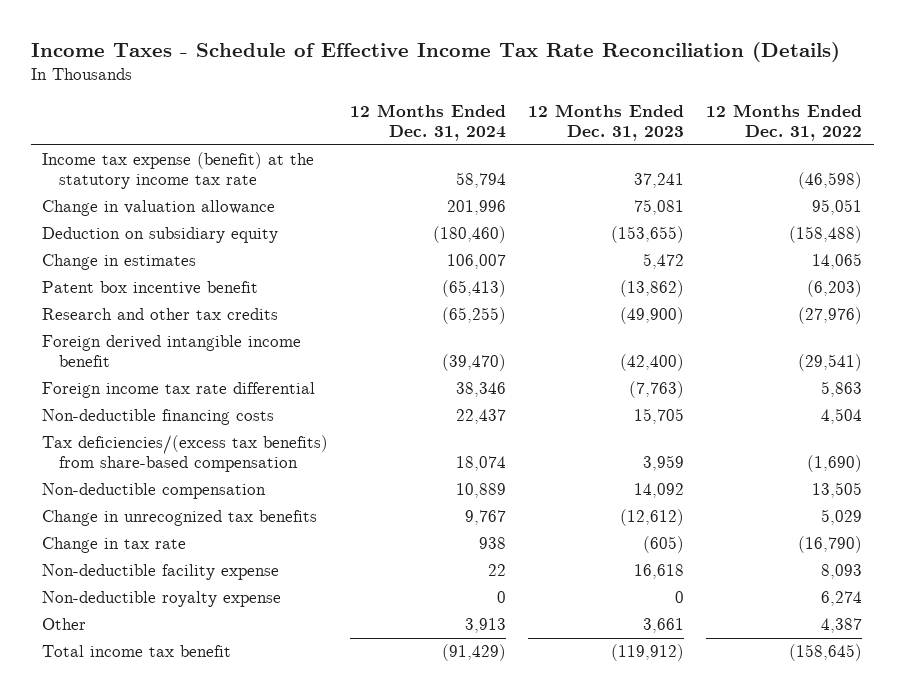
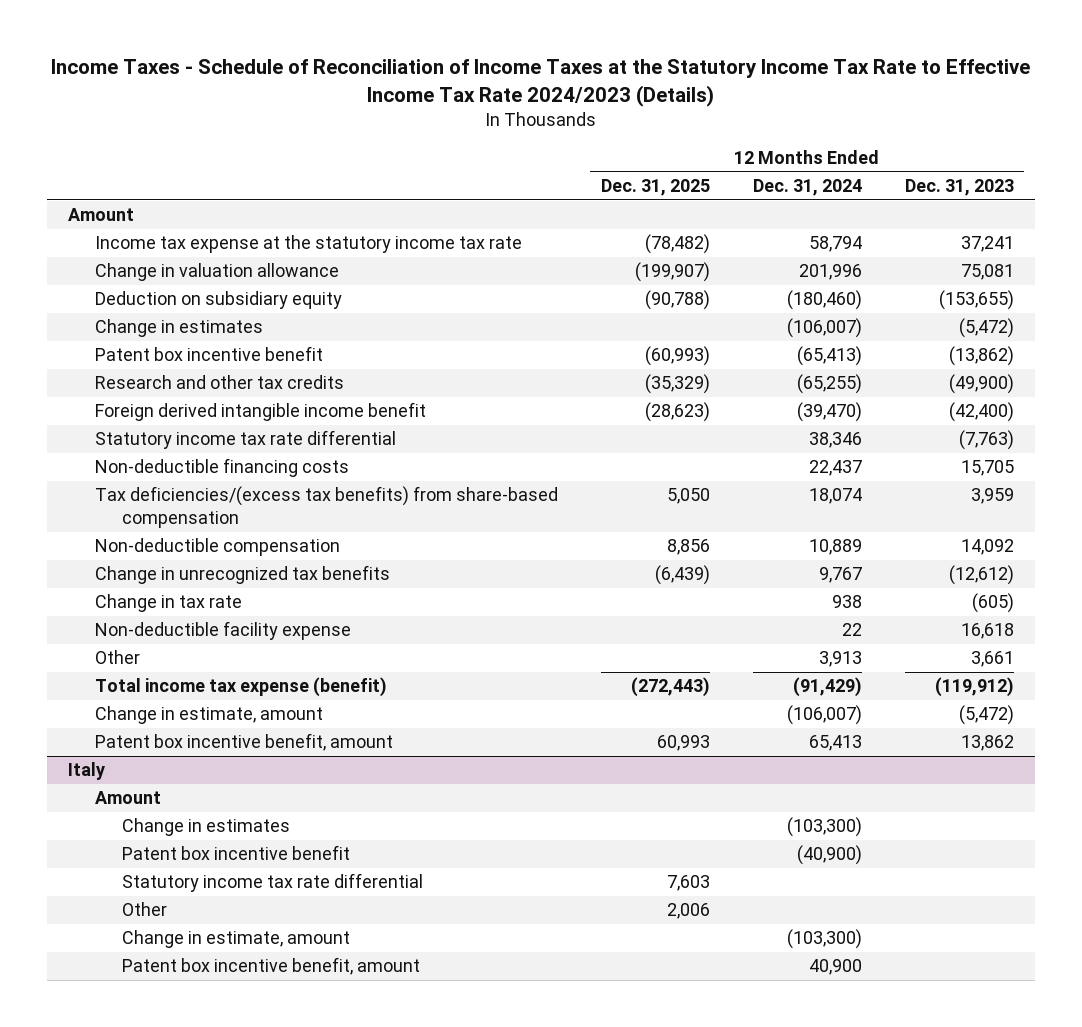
[30,42,840,63] Income Taxes - Schedule of Effective Income Tax Rate Reconciliation (Details) -> [50,59,1030,107] Income Taxes - Schedule of Reconciliation of Income Taxes at the Statutory Income Tax Rate to Effective Income Tax Rate 2024/2023 (Details)
[706,104,863,141] 12 Months Ended Dec. 31, 2022 -> none
none -> [600,179,710,197] Dec. 31, 2025
none -> [68,208,135,222] Amount
[41,152,314,190] Income tax expense (benefit) at the statutory income tax rate -> [95,235,523,254] Income tax expense at the statutory income tax rate
[446,254,506,270] 106,007 -> [786,318,862,339] (106,007)
[643,253,685,270] 5,472 -> [958,318,1014,339] (5,472)
[41,382,315,399] Foreign income tax rate differential -> [95,430,397,450] Statutory income tax rate differential
[41,591,281,608] Non-deductible royalty expense -> none
[41,645,231,658] Total income tax benefit -> [95,677,388,698] Total income tax expense (benefit)
none -> [95,706,324,725] Change in estimate, amount
none -> [95,733,394,752] Patent box incentive benefit, amount
none -> [68,762,106,781] Italy
none -> [95,791,162,805] Amount
none -> [122,818,291,837] Change in estimates
none -> [122,845,351,861] Patent box incentive benefit
none -> [122,873,424,893] Statutory income tax rate differential
none -> [122,902,168,917] Other
none -> [122,930,351,949] Change in estimate, amount
none -> [122,957,421,976] Patent box incentive benefit, amount

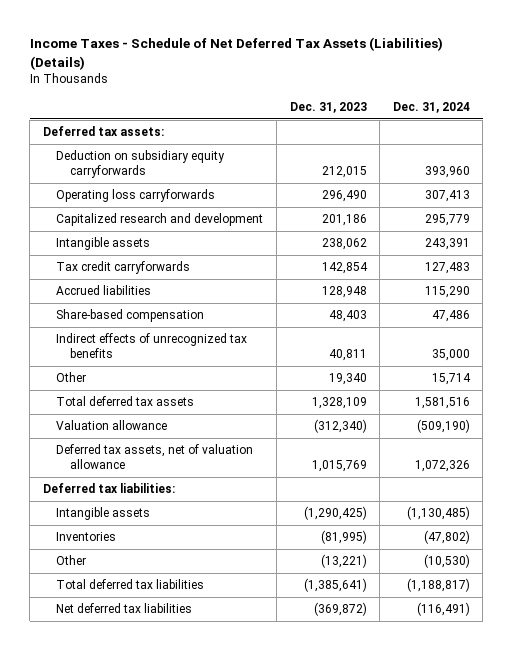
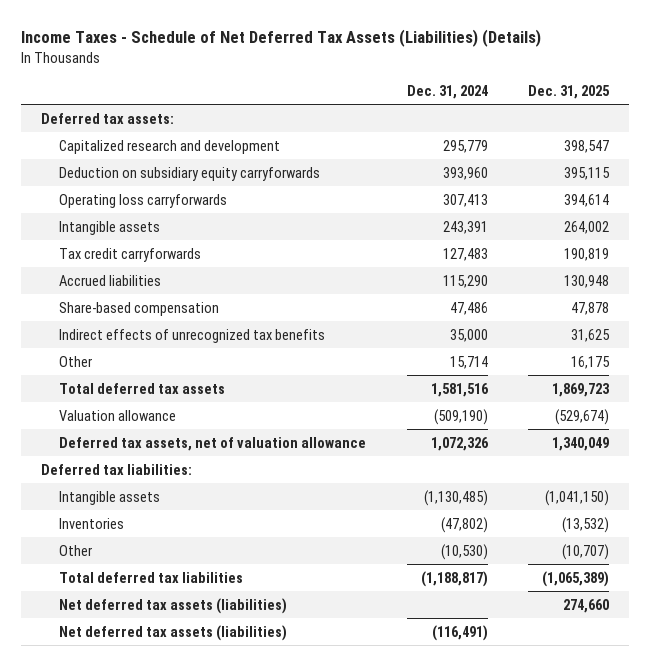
[289,102,367,114] Dec. 31, 2023 -> none
none -> [528,84,611,99] Dec. 31, 2025
[56,213,264,227] Capitalized research and development -> [59,139,281,154] Capitalized research and development
none -> [59,597,288,614] Net deferred tax assets (liabilities)
[56,603,193,614] Net deferred tax liabilities -> [59,624,288,641] Net deferred tax assets (liabilities)

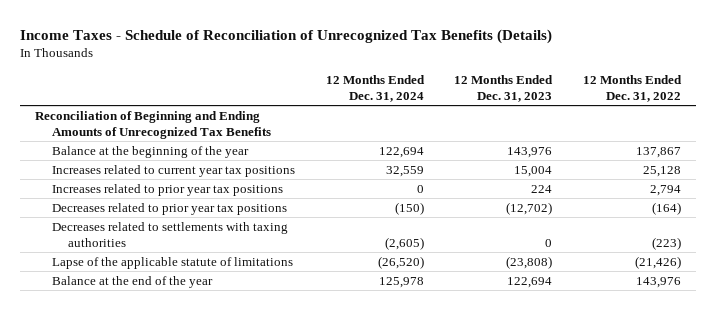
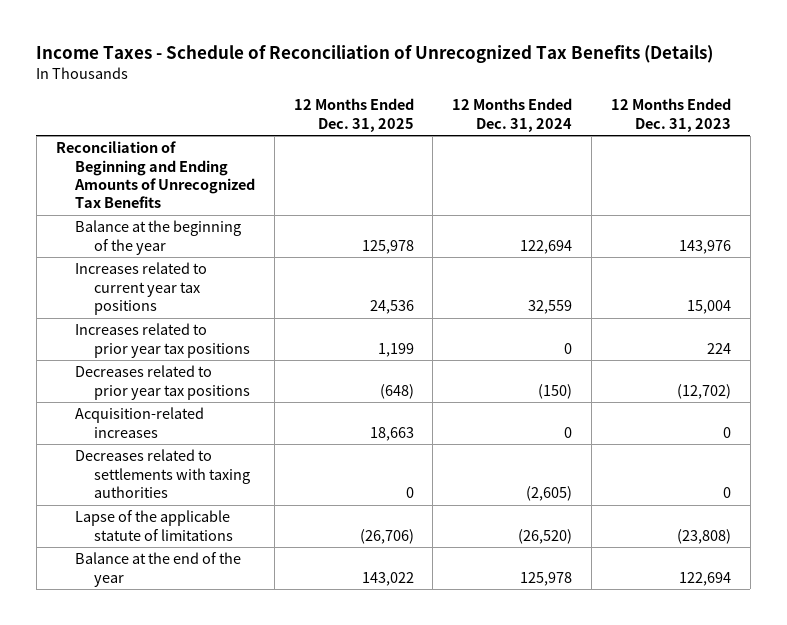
[582,74,682,102] 12 Months Ended Dec. 31, 2022 -> none
none -> [293,98,414,132] 12 Months Ended Dec. 31, 2025
none -> [74,407,204,438] Acquisition-related increases

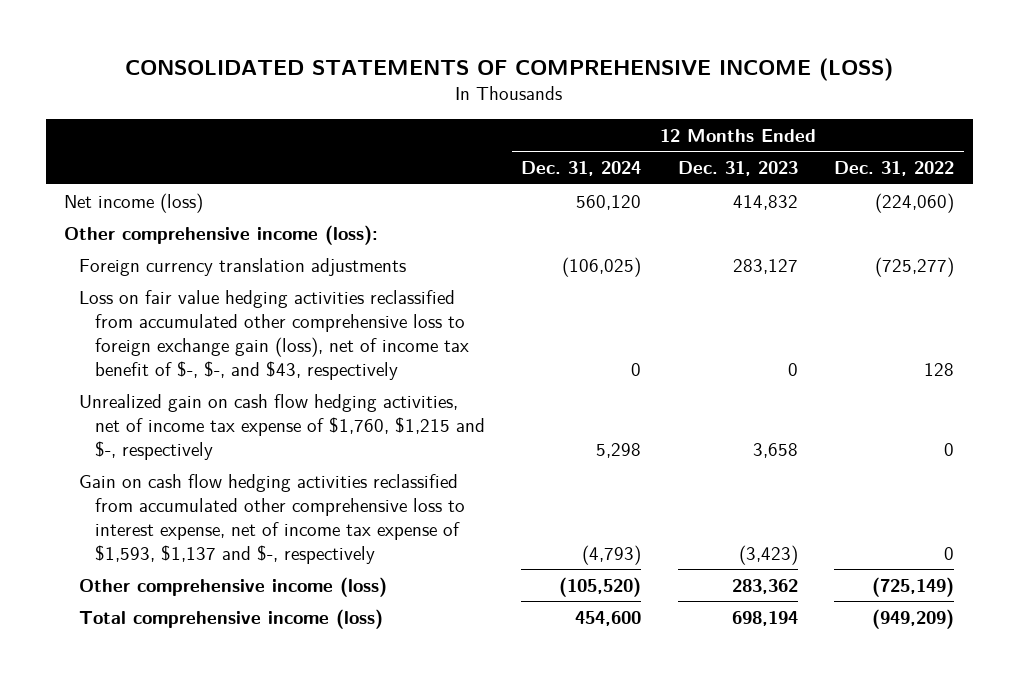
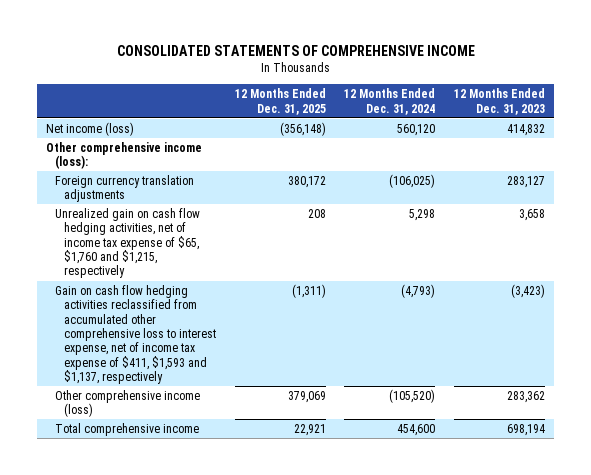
[125,57,894,81] CONSOLIDATED STATEMENTS OF COMPREHENSIVE INCOME (LOSS) -> [116,44,475,56] CONSOLIDATED STATEMENTS OF COMPREHENSIVE INCOME
[834,161,955,177] Dec. 31, 2022 -> none
none -> [234,88,326,115] 12 Months Ended Dec. 31, 2025
[79,289,469,380] Loss on fair value hedging activities reclassified from accumulated other comprehensive loss to foreign exchange gain (loss), net of income tax benefit of $-, $-, and $43, respectively -> none
[79,393,485,460] Unrealized gain on cash flow hedging activities, net of income tax expense of $1,760, $1,215 and $-, respectively -> [55,207,201,279] Unrealized gain on cash flow hedging activities, net of income tax expense of $65, $1,760 and $1,215, respectively
[79,473,465,564] Gain on cash flow hedging activities reclassified from accumulated other comprehensive loss to interest expense, net of income tax expense of $1,593, $1,137 and $-, respectively -> [55,284,217,385] Gain on cash flow hedging activities reclassified from accumulated other comprehensive loss to interest expense, net of income tax expense of $411, $1,593 and $1,137, respectively
[79,608,384,629] Total comprehensive income (loss) -> [55,422,200,436] Total comprehensive income

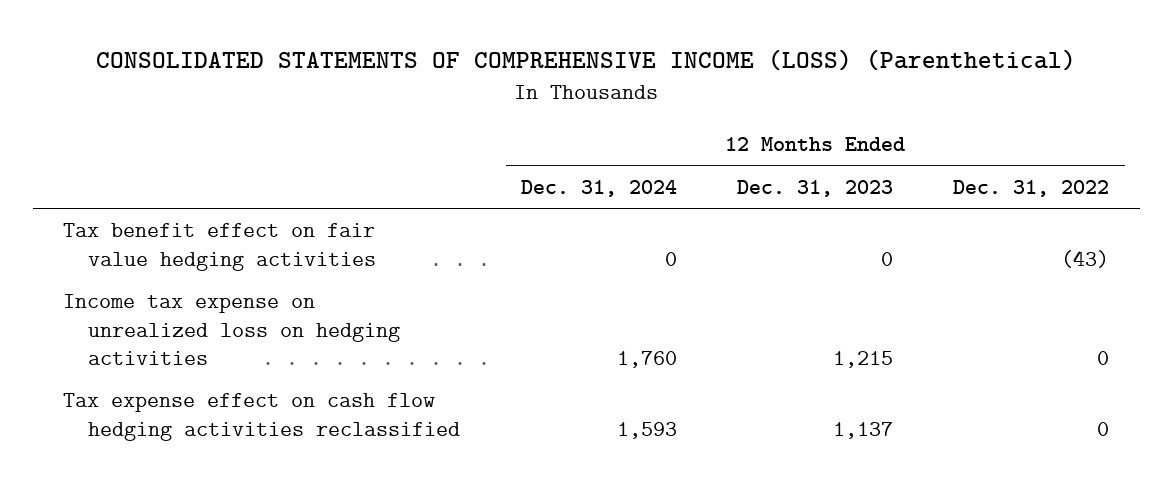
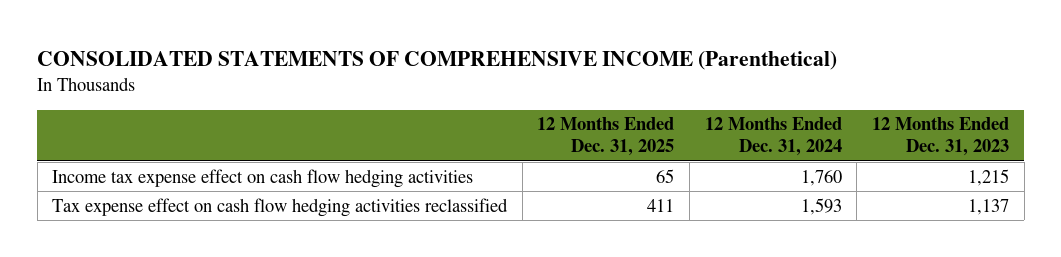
[96,49,1077,72] CONSOLIDATED STATEMENTS OF COMPREHENSIVE INCOME (LOSS) (Parenthetical) -> [37,50,838,70] CONSOLIDATED STATEMENTS OF COMPREHENSIVE INCOME (Parenthetical)
[953,179,1110,197] Dec. 31, 2022 -> none
none -> [537,117,675,157] 12 Months Ended Dec. 31, 2025
[63,223,377,271] Tax benefit effect on fair value hedging activities -> none
[63,294,401,365] Income tax expense on unrealized loss on hedging activities -> [52,168,474,188] Income tax expense effect on cash flow hedging activities

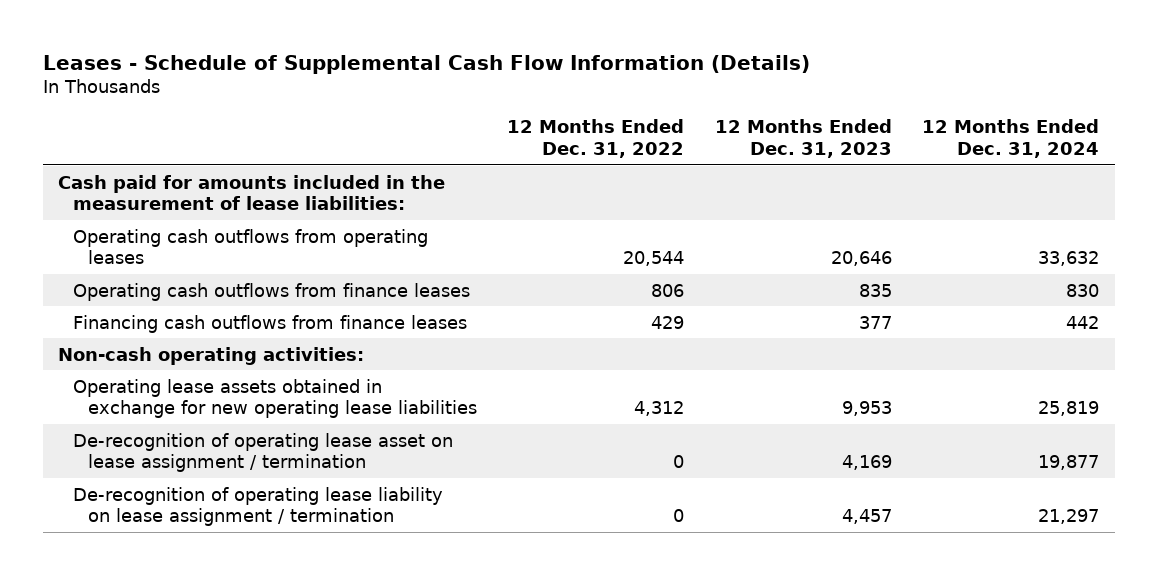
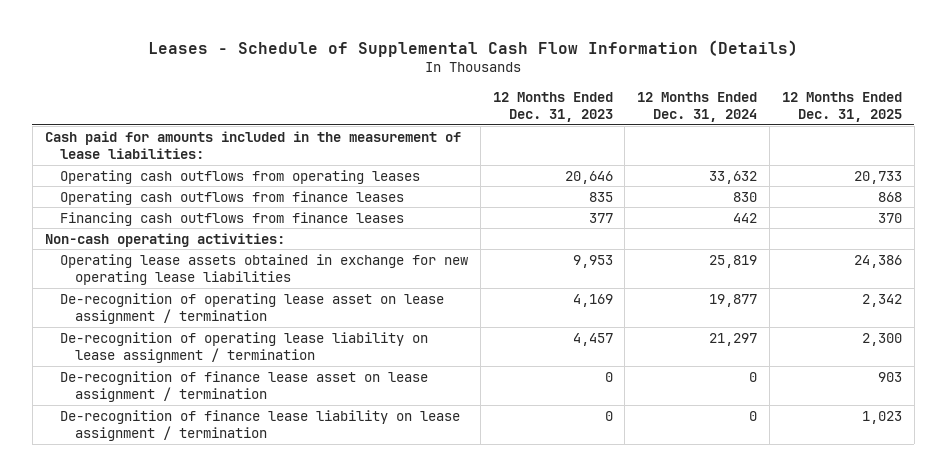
[507,119,685,158] 12 Months Ended Dec. 31, 2022 -> none
none -> [781,91,902,122] 12 Months Ended Dec. 31, 2025
none -> [59,370,428,402] De-recognition of finance lease asset on lease assignment / termination
none -> [59,409,460,441] De-recognition of finance lease liability on lease assignment / termination

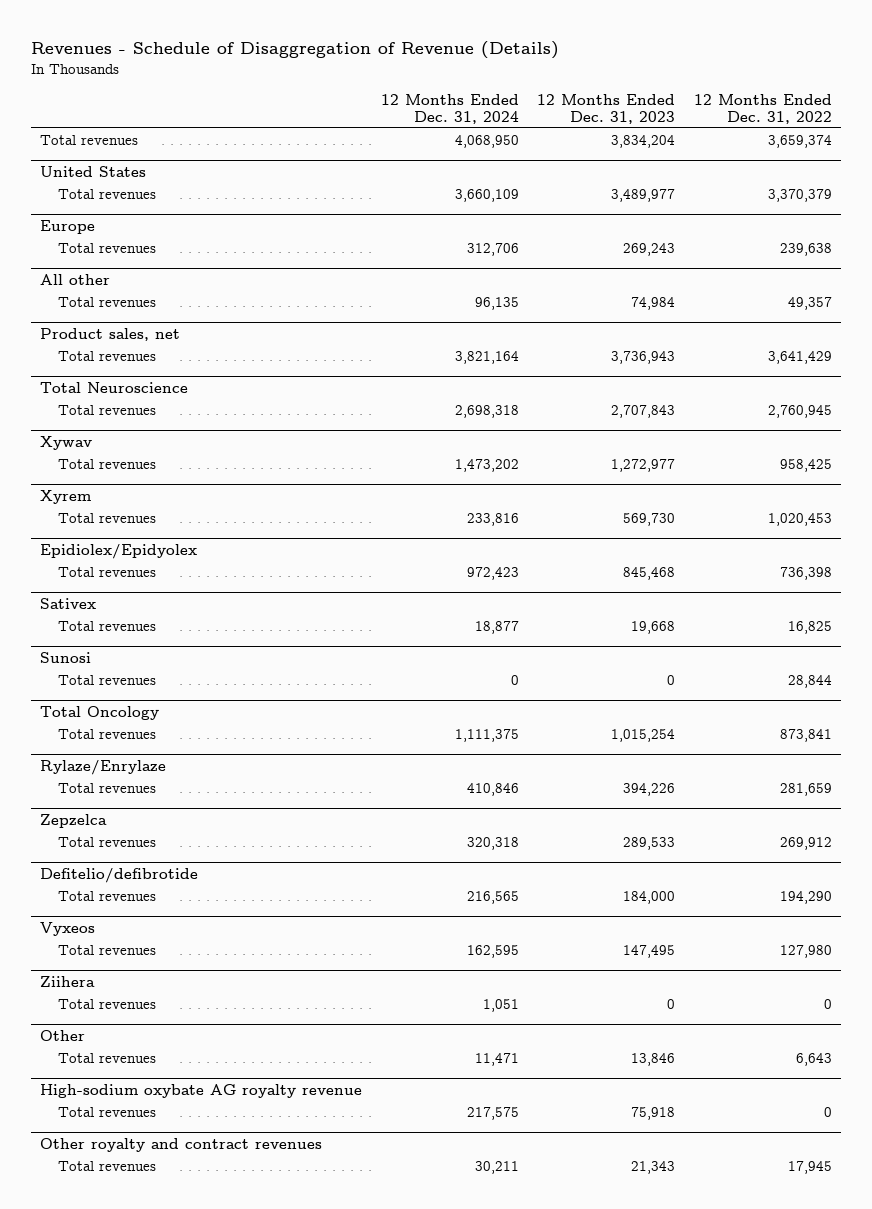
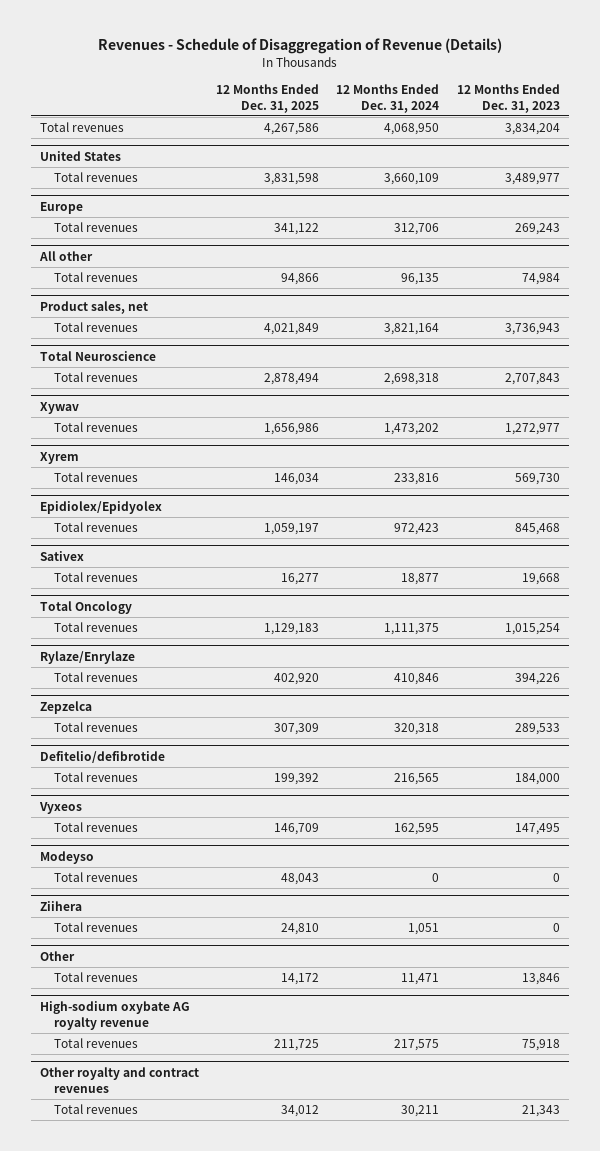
[693,93,832,124] 12 Months Ended Dec. 31, 2022 -> none
none -> [216,83,320,113] 12 Months Ended Dec. 31, 2025
[40,651,92,663] Sunosi -> none
[58,675,157,686] Total revenues -> none
none -> [39,851,94,865] Modeyso
none -> [53,872,138,883] Total revenues

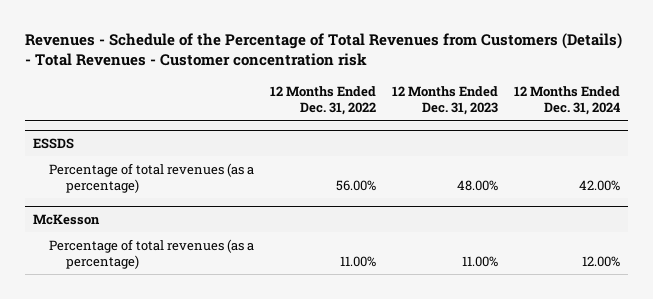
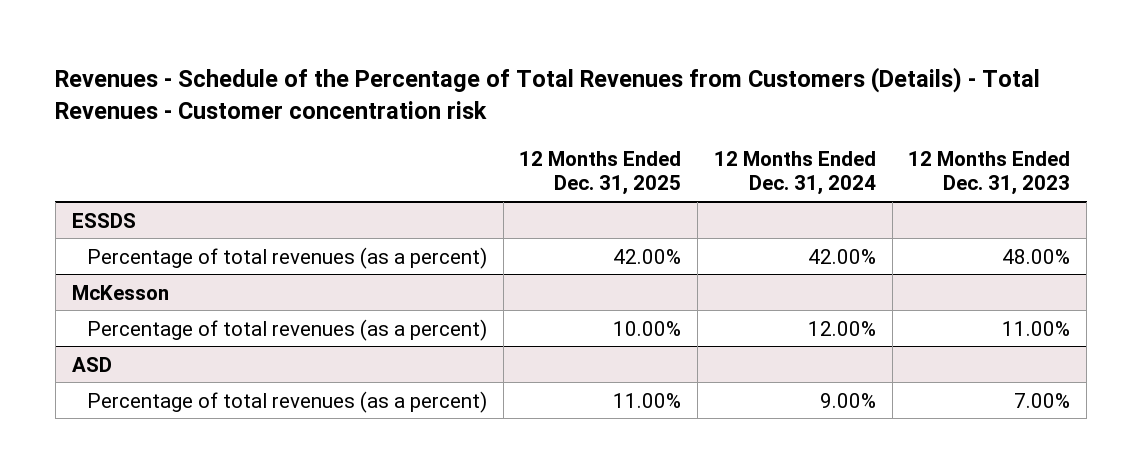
[270,85,377,116] 12 Months Ended Dec. 31, 2022 -> none
none -> [519,150,682,196] 12 Months Ended Dec. 31, 2025
[49,162,255,194] Percentage of total revenues (as a percentage) -> [86,246,487,269] Percentage of total revenues (as a percent)
[49,238,255,270] Percentage of total revenues (as a percentage) -> [86,318,487,341] Percentage of total revenues (as a percent)
none -> [71,356,112,372] ASD
none -> [86,390,487,413] Percentage of total revenues (as a percent)

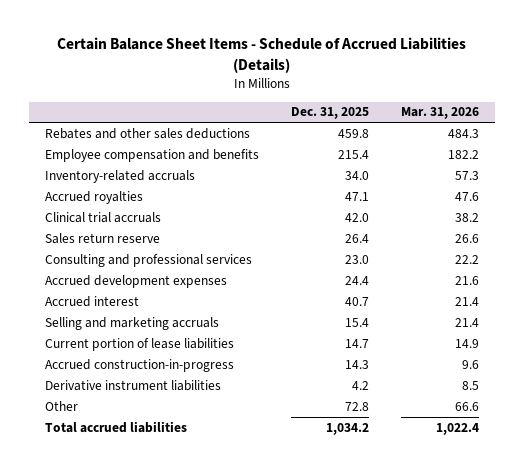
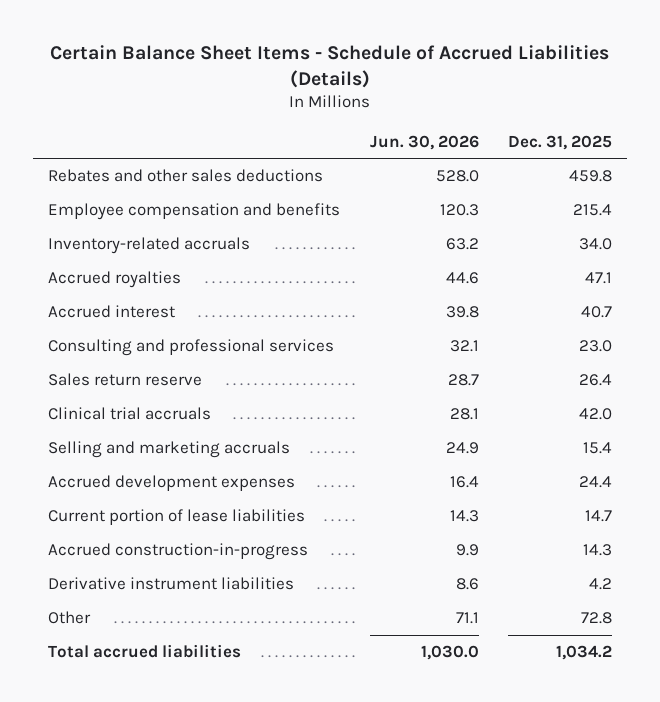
[400,107,479,120] Mar. 31, 2026 -> none
none -> [369,134,479,150] Jun. 30, 2026
[44,253,252,267] Consulting and professional services -> [47,339,334,357] Consulting and professional services
[44,232,160,244] Sales return reserve -> [47,373,202,387] Sales return reserve
[44,211,161,223] Clinical trial accruals -> [47,407,211,421] Clinical trial accruals
[44,274,227,288] Accrued development expenses -> [47,475,295,492] Accrued development expenses

